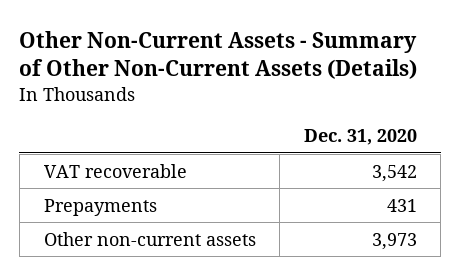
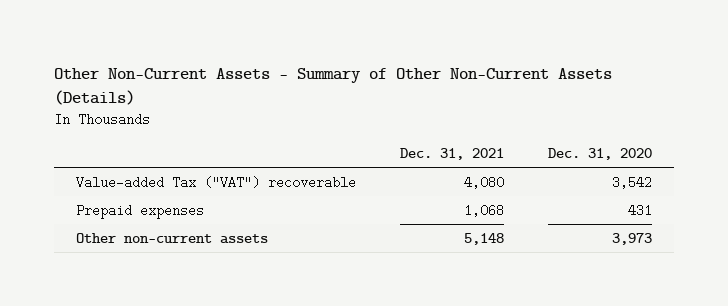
none -> [400,148,505,161] Dec. 31, 2021
[43,163,187,178] VAT recoverable -> [76,175,357,189] Value-added Tax ("VAT") recoverable
[43,198,157,216] Prepayments -> [76,203,205,219] Prepaid expenses

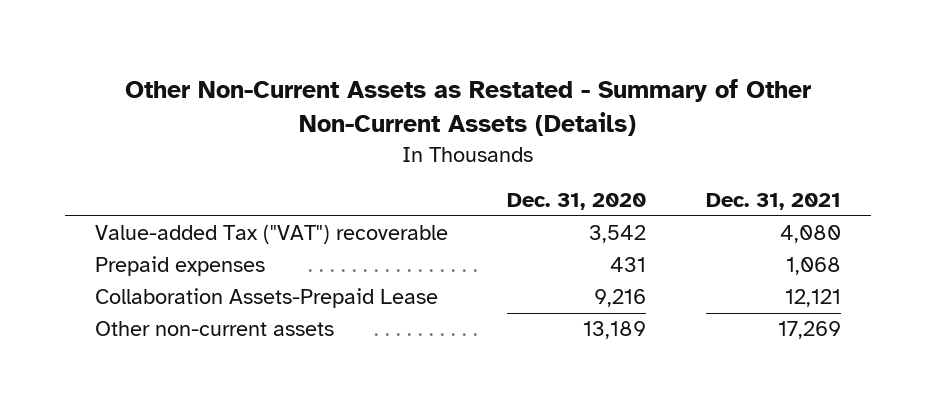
[54,67,613,105] Other Non-Current Assets - Summary of Other Non-Current Assets (Details) -> [124,79,811,137] Other Non-Current Assets as Restated - Summary of Other Non-Current Assets (Details)
none -> [94,288,438,309] Collaboration Assets-Prepaid Lease
[464,232,505,245] 5,148 -> [778,321,842,340] 17,269
[611,232,652,245] 3,973 -> [583,321,647,340] 13,189

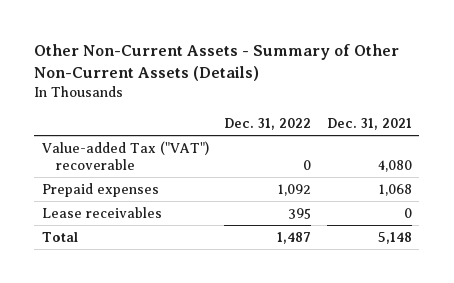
[124,79,811,137] Other Non-Current Assets as Restated - Summary of Other Non-Current Assets (Details) -> [34,44,400,82] Other Non-Current Assets - Summary of Other Non-Current Assets (Details)
[507,192,647,210] Dec. 31, 2020 -> none
none -> [224,118,312,131] Dec. 31, 2022
[94,288,438,309] Collaboration Assets-Prepaid Lease -> none
[94,321,334,337] Other non-current assets -> none
none -> [42,206,163,218] Lease receivables
none -> [42,231,79,242] Total

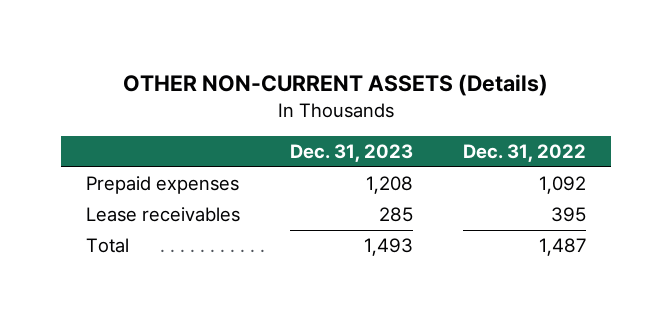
[34,44,400,82] Other Non-Current Assets - Summary of Other Non-Current Assets (Details) -> [123,73,549,96] OTHER NON-CURRENT ASSETS (Details)
[326,118,412,131] Dec. 31, 2021 -> none
none -> [290,144,414,163] Dec. 31, 2023
[42,140,210,171] Value-added Tax ("VAT") recoverable -> none

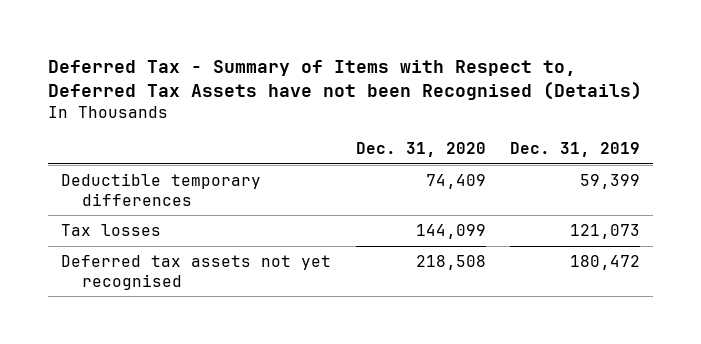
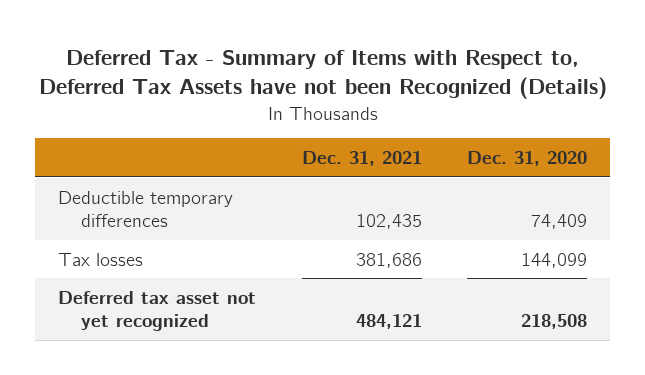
[48,59,643,100] Deferred Tax - Summary of Items with Respect to, Deferred Tax Assets have not been Recognised (Details) -> [38,49,607,100] Deferred Tax - Summary of Items with Respect to, Deferred Tax Assets have not been Recognized (Details)
[510,142,641,158] Dec. 31, 2019 -> none
none -> [301,151,422,167] Dec. 31, 2021
[60,254,331,290] Deferred tax assets not yet recognised -> [58,290,257,331] Deferred tax asset not yet recognized

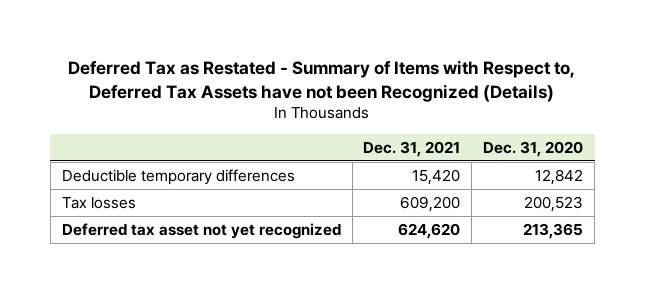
[38,49,607,100] Deferred Tax - Summary of Items with Respect to, Deferred Tax Assets have not been Recognized (Details) -> [68,60,576,102] Deferred Tax as Restated - Summary of Items with Respect to, Deferred Tax Assets have not been Recognized (Details)
[355,213,422,229] 102,435 -> [412,169,461,186] 15,420
[531,213,588,229] 74,409 -> [535,169,584,186] 12,842
[355,252,422,268] 381,686 -> [400,196,461,213] 609,200
[521,252,588,268] 144,099 -> [524,196,584,213] 200,523
[355,313,422,329] 484,121 -> [398,223,461,240] 624,620
[521,313,588,329] 218,508 -> [523,223,584,240] 213,365

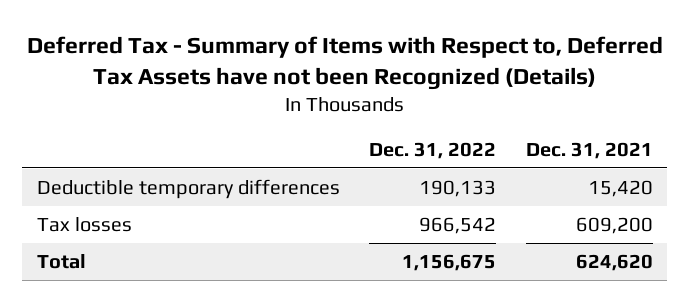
[68,60,576,102] Deferred Tax as Restated - Summary of Items with Respect to, Deferred Tax Assets have not been Recognized (Details) -> [26,35,663,90] Deferred Tax - Summary of Items with Respect to, Deferred Tax Assets have not been Recognized (Details)
[483,140,584,157] Dec. 31, 2020 -> none
none -> [369,141,497,159] Dec. 31, 2022
[61,223,341,240] Deferred tax asset not yet recognized -> [36,254,86,270] Total

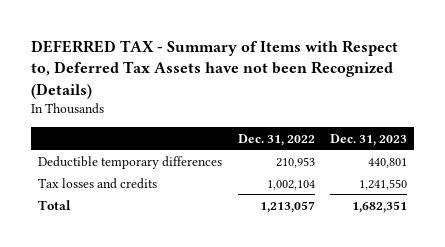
[26,35,663,90] Deferred Tax - Summary of Items with Respect to, Deferred Tax Assets have not been Recognized (Details) -> [30,40,398,99] DEFERRED TAX - Summary of Items with Respect to, Deferred Tax Assets have not been Recognized (Details)
[525,141,653,159] Dec. 31, 2021 -> none
none -> [329,133,407,146] Dec. 31, 2023
[419,180,497,198] 190,133 -> [275,156,315,168] 210,953
[36,217,132,233] Tax losses -> [38,177,158,189] Tax losses and credits
[419,217,497,235] 966,542 -> [266,179,315,190] 1,002,104
[402,254,497,272] 1,156,675 -> [259,200,315,213] 1,213,057

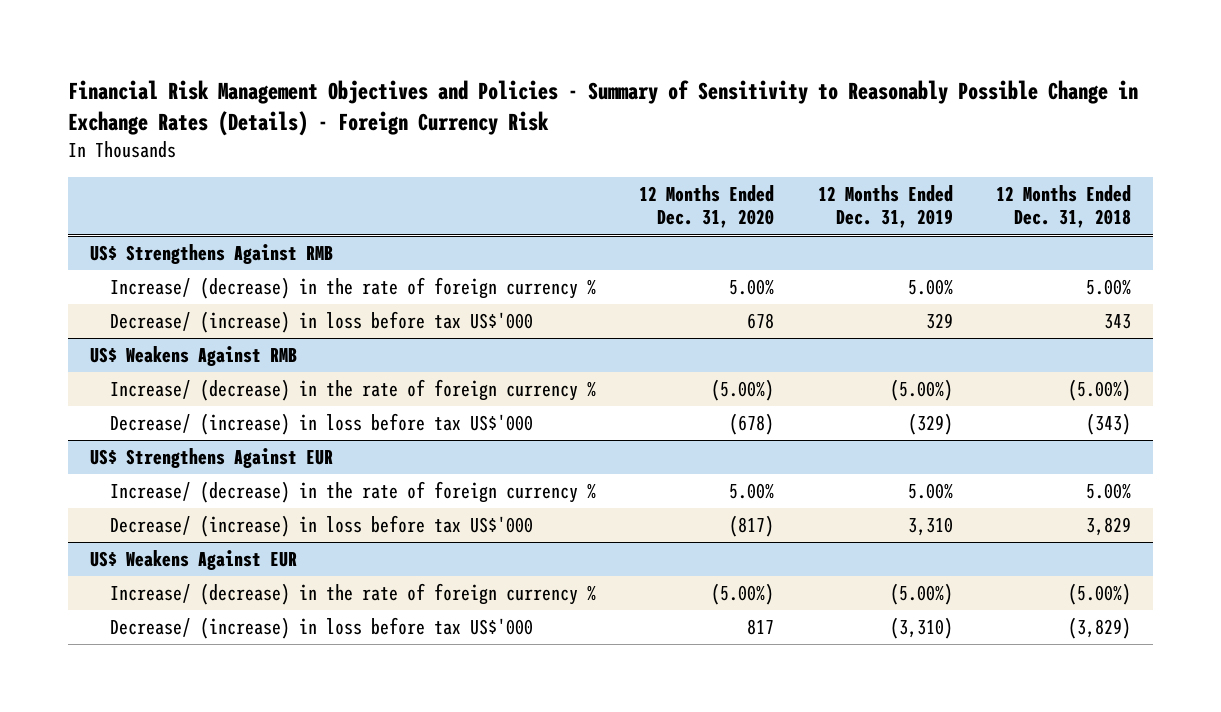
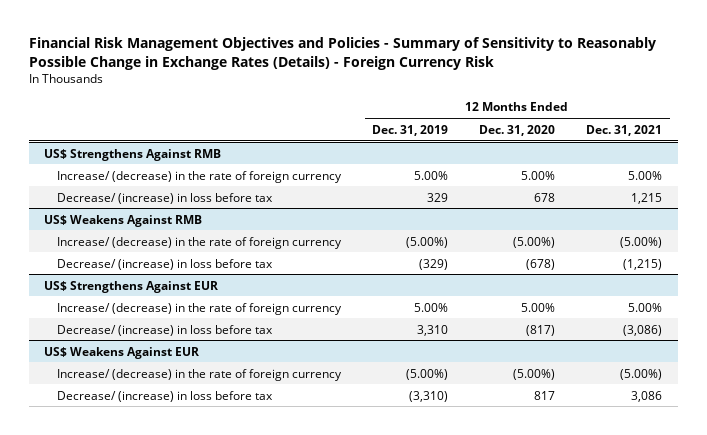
[995,184,1131,229] 12 Months Ended Dec. 31, 2018 -> none
none -> [586,124,663,136] Dec. 31, 2021
[109,277,596,300] Increase/ (decrease) in the rate of foreign currency % -> [57,170,343,183] Increase/ (decrease) in the rate of foreign currency
[109,311,533,334] Decrease/ (increase) in loss before tax US$'000 -> [57,192,274,204] Decrease/ (increase) in loss before tax
[109,379,596,402] Increase/ (decrease) in the rate of foreign currency % -> [57,236,343,249] Increase/ (decrease) in the rate of foreign currency
[109,413,533,436] Decrease/ (increase) in loss before tax US$'000 -> [57,258,274,270] Decrease/ (increase) in loss before tax
[109,481,596,504] Increase/ (decrease) in the rate of foreign currency % -> [57,302,343,315] Increase/ (decrease) in the rate of foreign currency
[109,515,533,538] Decrease/ (increase) in loss before tax US$'000 -> [57,324,274,336] Decrease/ (increase) in loss before tax
[109,583,596,606] Increase/ (decrease) in the rate of foreign currency % -> [57,368,343,381] Increase/ (decrease) in the rate of foreign currency
[109,617,533,640] Decrease/ (increase) in loss before tax US$'000 -> [57,390,274,402] Decrease/ (increase) in loss before tax

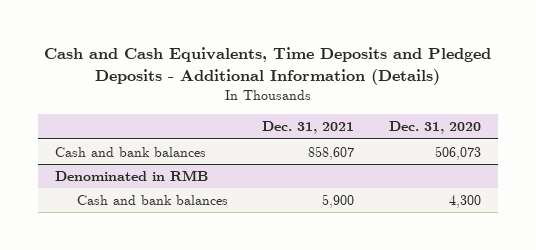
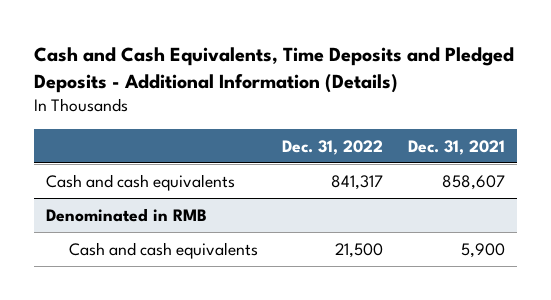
[388,121,481,135] Dec. 31, 2020 -> none
none -> [282,139,384,155] Dec. 31, 2022
[54,146,206,157] Cash and bank balances -> [45,173,235,191] Cash and cash equivalents
[76,194,228,205] Cash and bank balances -> [69,241,259,259] Cash and cash equivalents

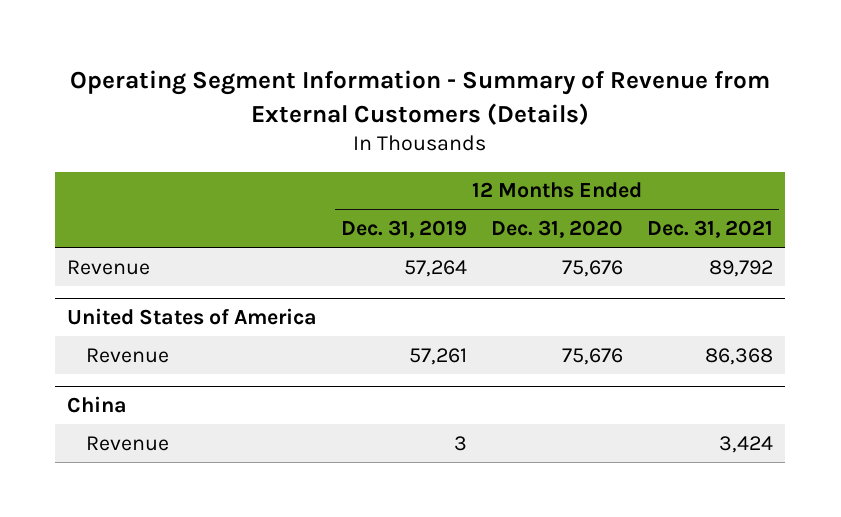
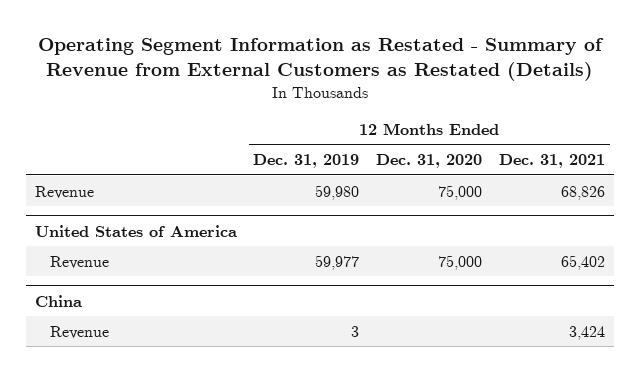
[70,70,771,125] Operating Segment Information - Summary of Revenue from External Customers (Details) -> [37,38,604,82] Operating Segment Information as Restated - Summary of Revenue from External Customers as Restated (Details)
[404,259,468,277] 57,264 -> [315,184,360,200] 59,980
[562,259,624,277] 75,676 -> [438,184,483,200] 75,000
[709,259,774,277] 89,792 -> [561,185,606,200] 68,826
[409,347,468,365] 57,261 -> [315,254,360,270] 59,977
[562,347,624,365] 75,676 -> [438,254,483,270] 75,000
[705,347,774,365] 86,368 -> [561,254,606,270] 65,402

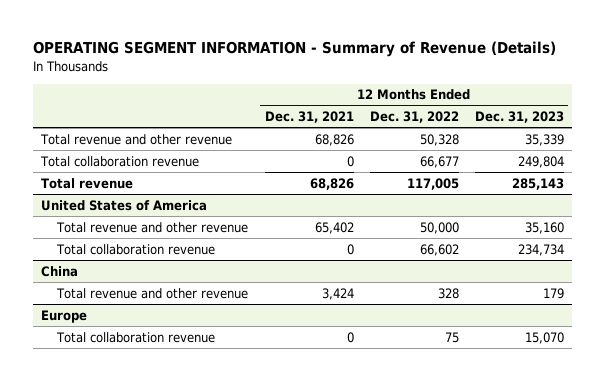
[37,38,604,82] Operating Segment Information as Restated - Summary of Revenue from External Customers as Restated (Details) -> [32,41,556,58] OPERATING SEGMENT INFORMATION - Summary of Revenue (Details)
[253,154,360,169] Dec. 31, 2019 -> none
[376,154,483,169] Dec. 31, 2020 -> none
none -> [369,111,459,124] Dec. 31, 2022
none -> [475,111,565,124] Dec. 31, 2023
none -> [39,133,232,145] Total revenue and other revenue
none -> [39,155,199,167] Total collaboration revenue
[34,185,94,199] Revenue -> [40,177,133,189] Total revenue
[49,255,109,269] Revenue -> [56,221,249,233] Total revenue and other revenue
none -> [56,243,216,255] Total collaboration revenue
[49,325,109,339] Revenue -> [56,287,249,299] Total revenue and other revenue
none -> [40,309,87,323] Europe
none -> [56,331,216,343] Total collaboration revenue

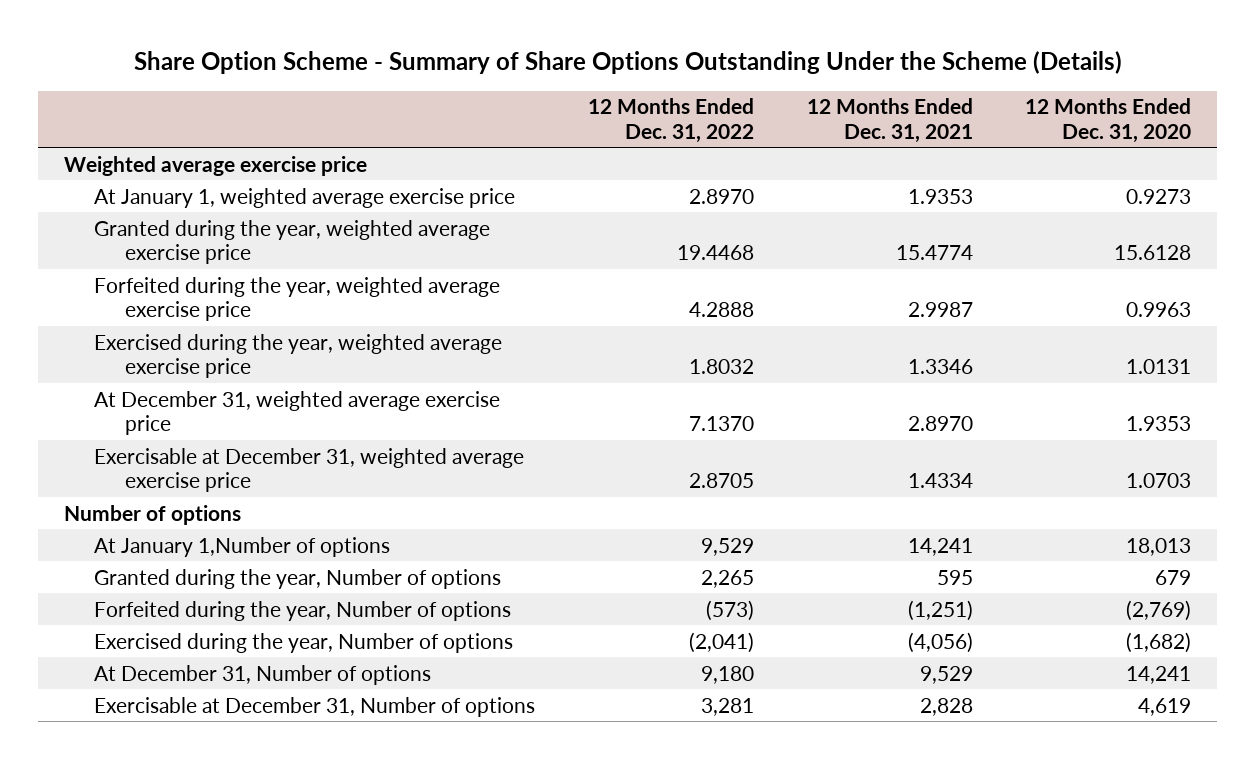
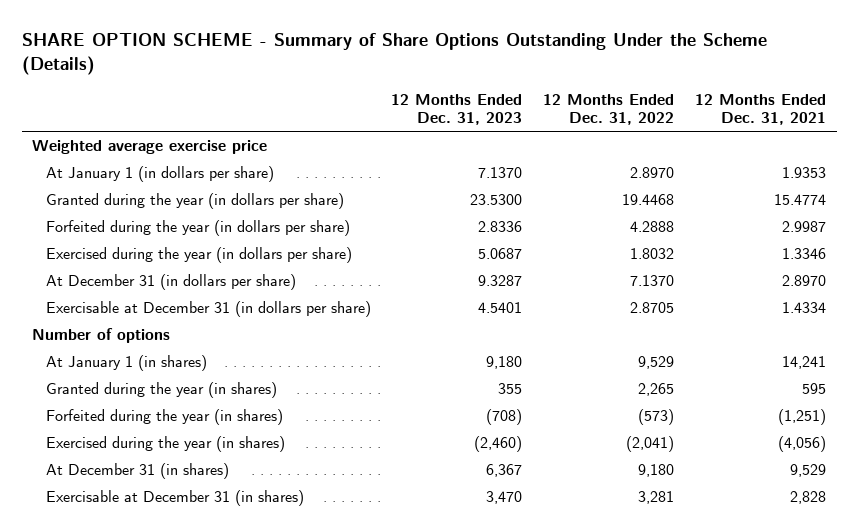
[133,50,1122,74] Share Option Scheme - Summary of Share Options Outstanding Under the Scheme (Details) -> [21,33,767,76] SHARE OPTION SCHEME - Summary of Share Options Outstanding Under the Scheme (Details)
[1025,98,1192,143] 12 Months Ended Dec. 31, 2020 -> none
none -> [391,93,523,126] 12 Months Ended Dec. 31, 2023
[94,187,516,208] At January 1, weighted average exercise price -> [45,165,274,182] At January 1 (in dollars per share)
[94,219,491,264] Granted during the year, weighted average exercise price -> [45,192,344,209] Granted during the year (in dollars per share)
[94,276,501,321] Forfeited during the year, weighted average exercise price -> [45,219,350,236] Forfeited during the year (in dollars per share)
[94,333,503,378] Exercised during the year, weighted average exercise price -> [45,246,352,263] Exercised during the year (in dollars per share)
[94,390,501,435] At December 31, weighted average exercise price -> [45,273,296,290] At December 31 (in dollars per share)
[94,447,525,492] Exercisable at December 31, weighted average exercise price -> [45,300,371,317] Exercisable at December 31 (in dollars per share)
[94,536,391,557] At January 1,Number of options -> [45,354,207,371] At January 1 (in shares)
[94,568,502,589] Granted during the year, Number of options -> [45,381,277,398] Granted during the year (in shares)
[94,600,512,621] Forfeited during the year, Number of options -> [45,408,283,425] Forfeited during the year (in shares)
[94,632,514,653] Exercised during the year, Number of options -> [45,435,285,452] Exercised during the year (in shares)
[94,664,432,685] At December 31, Number of options -> [45,462,229,479] At December 31 (in shares)
[94,696,536,717] Exercisable at December 31, Number of options -> [45,489,304,506] Exercisable at December 31 (in shares)

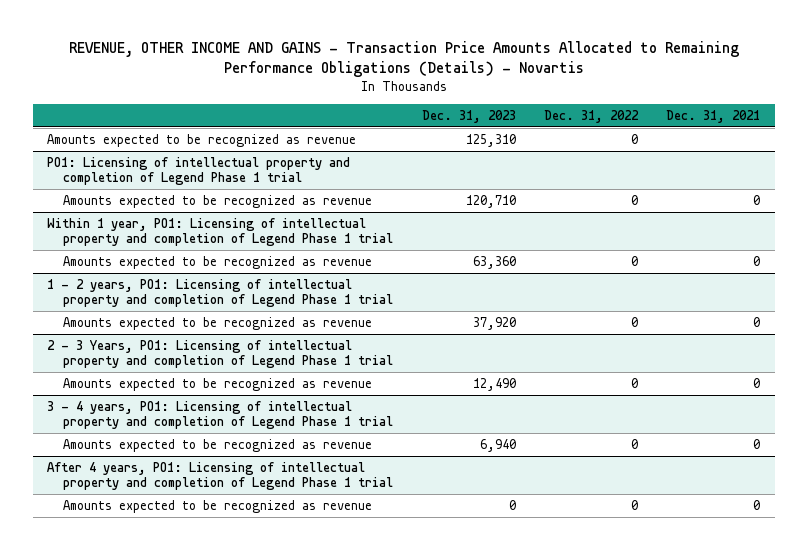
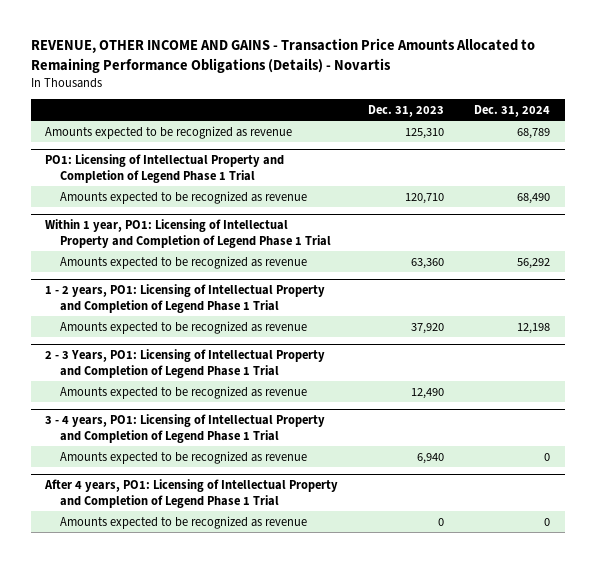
[543,109,639,123] Dec. 31, 2022 -> none
[666,109,761,123] Dec. 31, 2021 -> none
none -> [474,104,551,117] Dec. 31, 2024
[47,157,351,185] PO1: Licensing of intellectual property and completion of Legend Phase 1 trial -> [45,154,285,183] PO1: Licensing of Intellectual Property and Completion of Legend Phase 1 Trial
[47,218,394,246] Within 1 year, PO1: Licensing of intellectual property and completion of Legend Phase 1 trial -> [45,219,331,248] Within 1 year, PO1: Licensing of Intellectual Property and Completion of Legend Phase 1 Trial
[47,279,394,307] 1 - 2 years, PO1: Licensing of intellectual property and completion of Legend Phase 1 trial -> [45,284,326,313] 1 - 2 years, PO1: Licensing of Intellectual Property and Completion of Legend Phase 1 Trial
[47,340,394,368] 2 - 3 Years, PO1: Licensing of intellectual property and completion of Legend Phase 1 trial -> [45,349,326,378] 2 - 3 Years, PO1: Licensing of Intellectual Property and Completion of Legend Phase 1 Trial
[47,401,394,429] 3 - 4 years, PO1: Licensing of intellectual property and completion of Legend Phase 1 trial -> [45,414,326,443] 3 - 4 years, PO1: Licensing of Intellectual Property and Completion of Legend Phase 1 Trial
[47,462,394,490] After 4 years, PO1: Licensing of intellectual property and completion of Legend Phase 1 trial -> [44,479,339,508] After 4 years, PO1: Licensing of Intellectual Property and Completion of Legend Phase 1 Trial

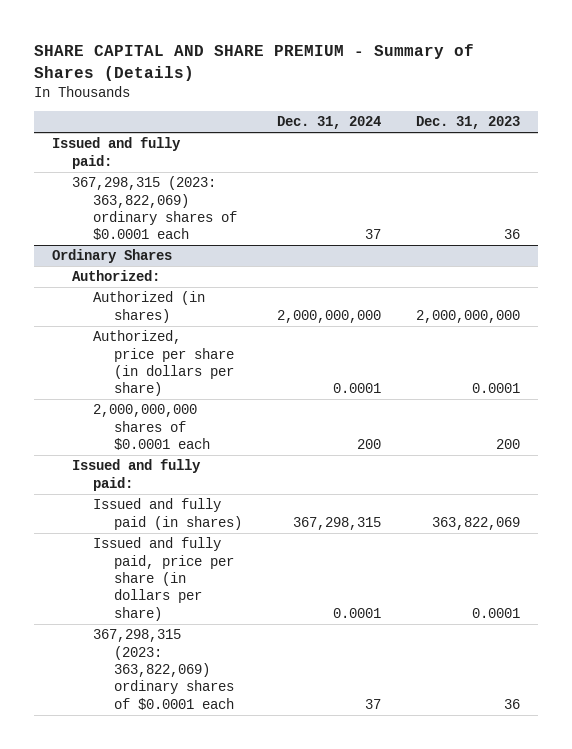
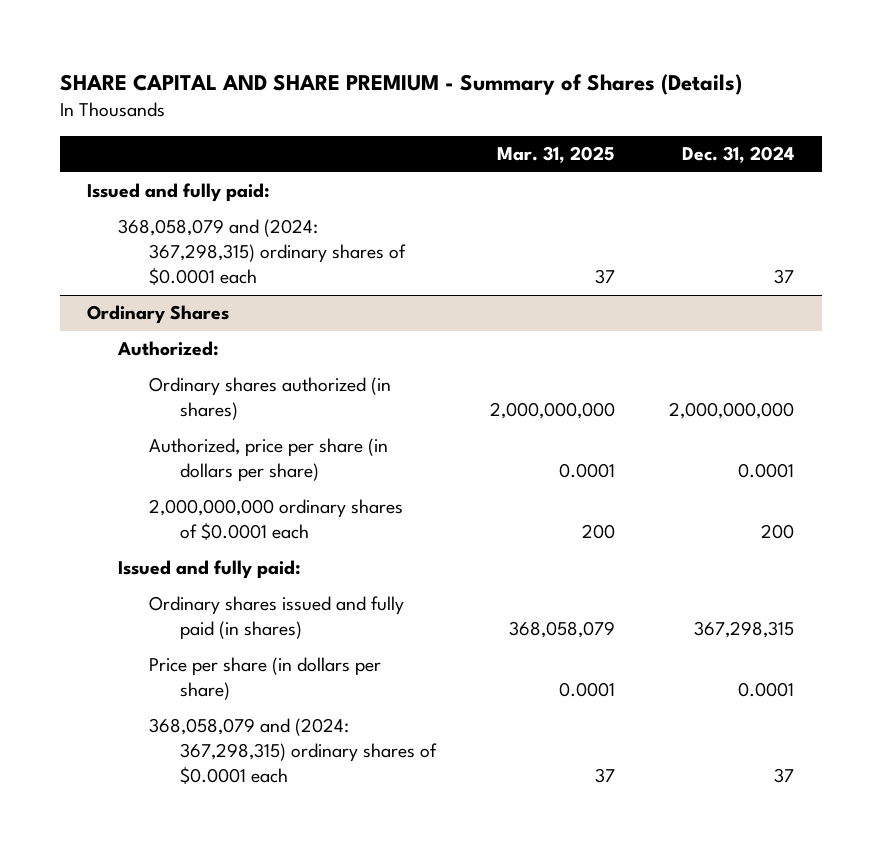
[415,116,520,130] Dec. 31, 2023 -> none
none -> [497,145,616,163] Mar. 31, 2025
[72,176,237,241] 367,298,315 (2023: 363,822,069) ordinary shares of $0.0001 each -> [117,219,406,287] 368,058,079 and (2024: 367,298,315) ordinary shares of $0.0001 each
[92,291,205,323] Authorized (in shares) -> [148,377,391,421] Ordinary shares authorized (in shares)
[92,404,210,450] 2,000,000,000 shares of $0.0001 each -> [148,499,403,542] 2,000,000,000 ordinary shares of $0.0001 each
[92,498,242,530] Issued and fully paid (in shares) -> [148,596,404,641] Ordinary shares issued and fully paid (in shares)
[92,537,234,621] Issued and fully paid, price per share (in dollars per share) -> [148,657,381,701] Price per share (in dollars per share)
[92,629,234,710] 367,298,315 (2023: 363,822,069) ordinary shares of $0.0001 each -> [148,718,438,786] 368,058,079 and (2024: 367,298,315) ordinary shares of $0.0001 each

